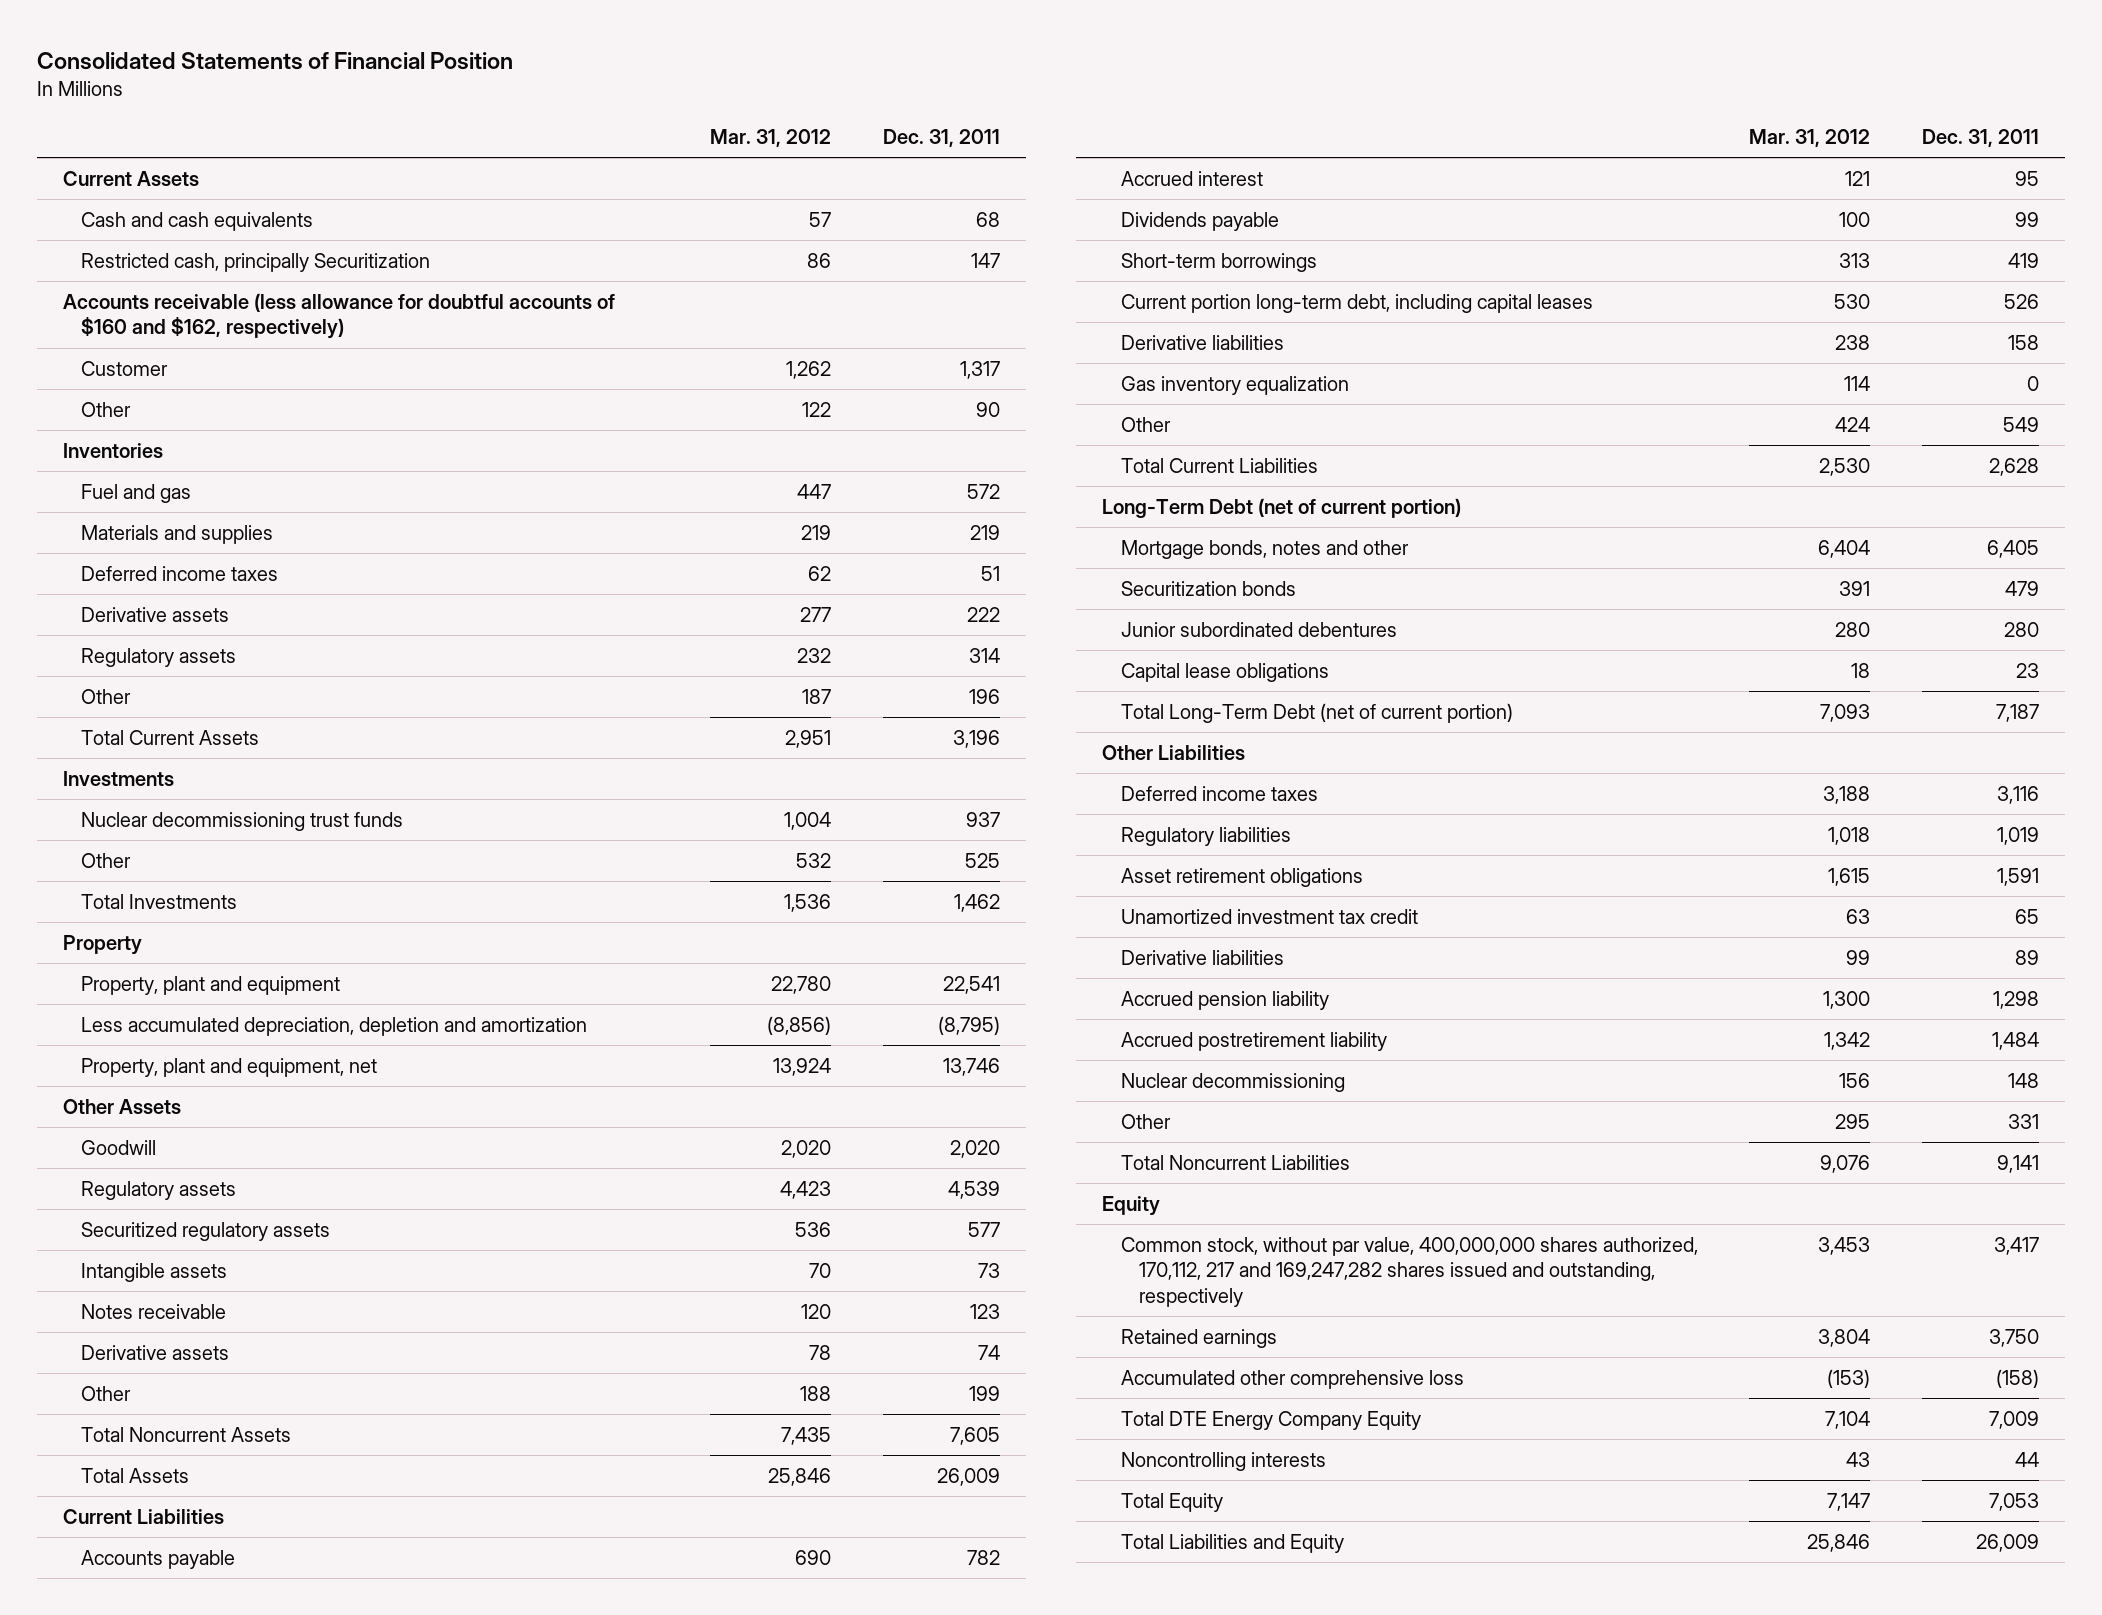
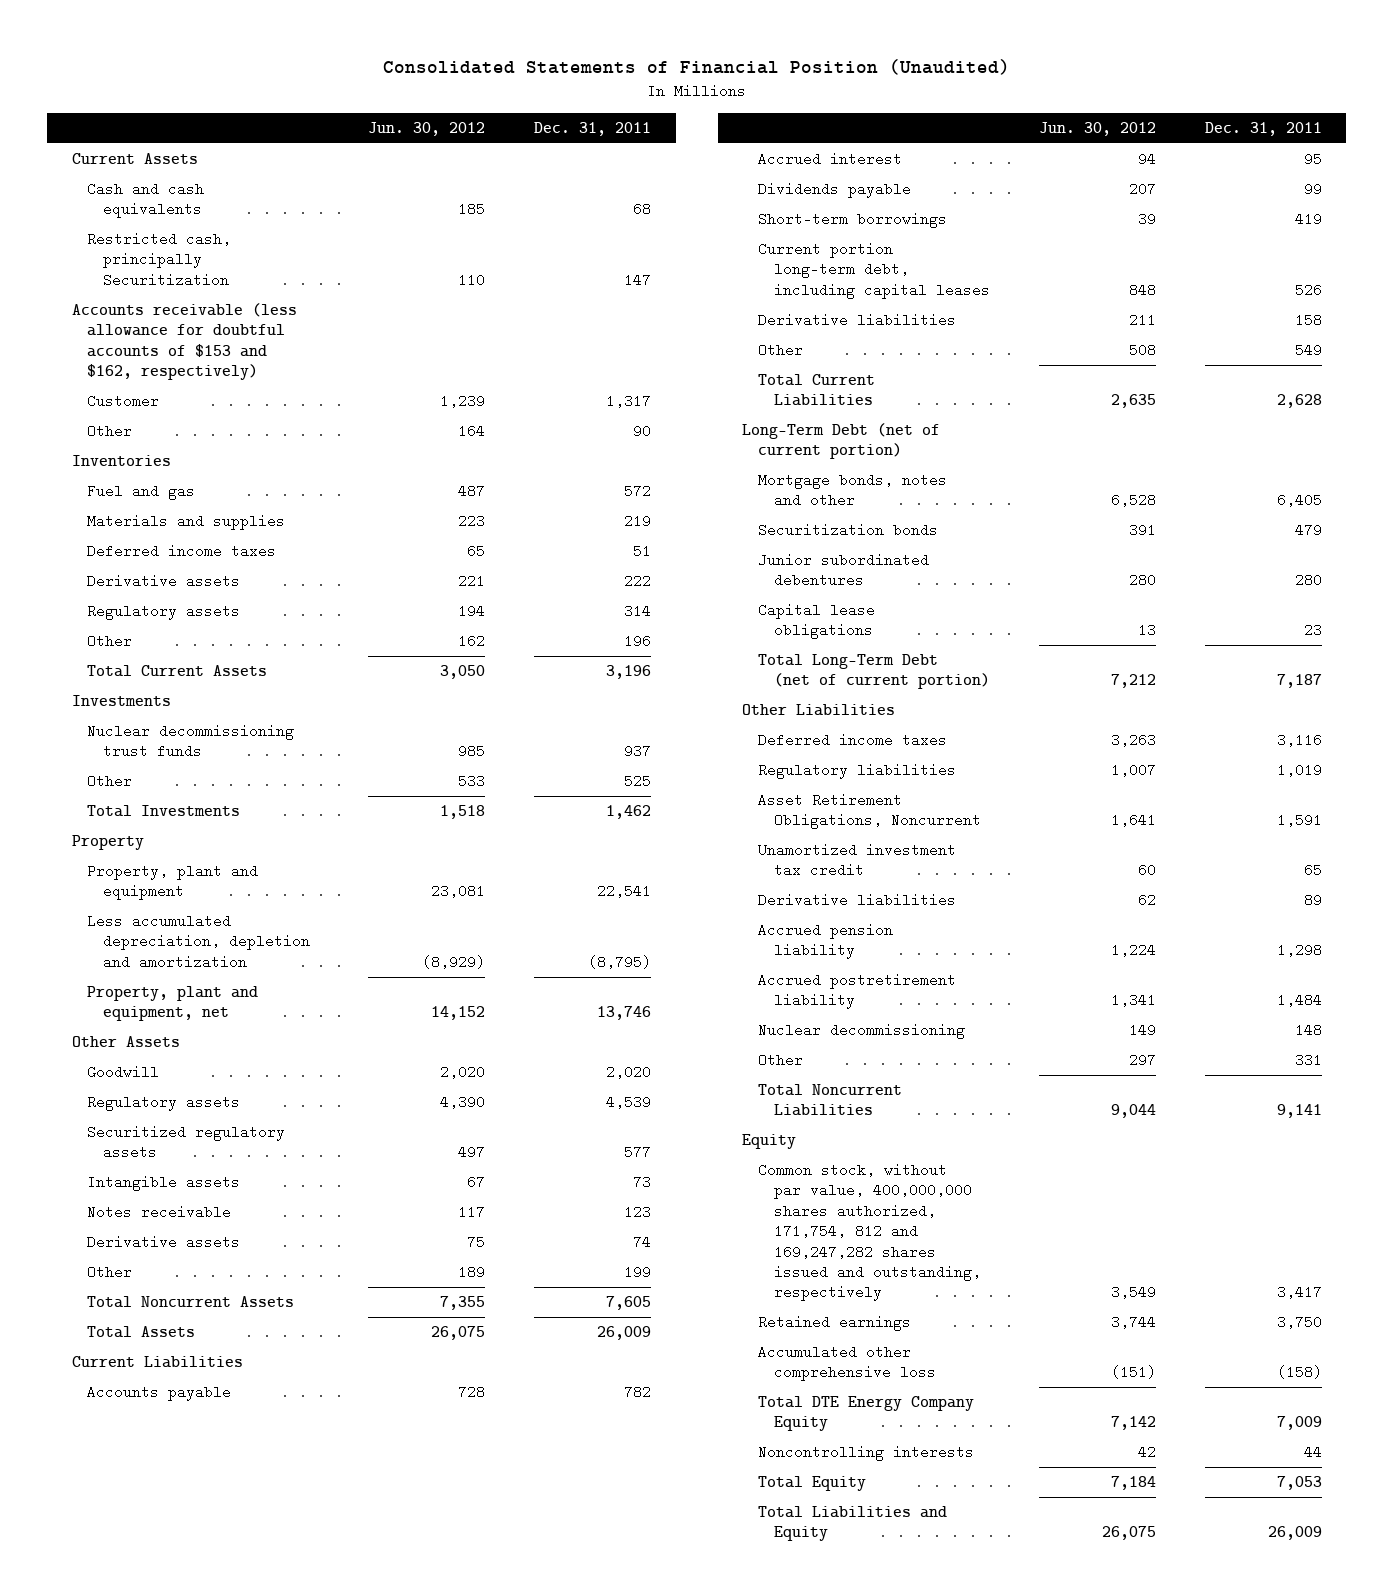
[37,51,514,70] Consolidated Statements of Financial Position -> [382,59,1010,76] Consolidated Statements of Financial Position (Unaudited)
[710,129,832,148] Mar. 31, 2012 -> none
none -> [368,121,486,136] Jun. 30, 2012
[63,293,616,340] Accounts receivable (less allowance for doubtful accounts of $160 and $162, respectively) -> [71,303,297,381] Accounts receivable (less allowance for doubtful accounts of $153 and $162, respectively)
[1120,376,1349,396] Gas inventory equalization -> none
[1120,868,1363,888] Asset retirement obligations -> [757,793,981,830] Asset Retirement Obligations, Noncurrent
[1120,1237,1698,1307] Common stock, without par value, 400,000,000 shares authorized, 170,112, 217 and 169,247,282 shares issued and outstanding, respectively -> [757,1163,981,1302] Common stock, without par value, 400,000,000 shares authorized, 171,754, 812 and 169,247,282 shares issued and outstanding, respectively

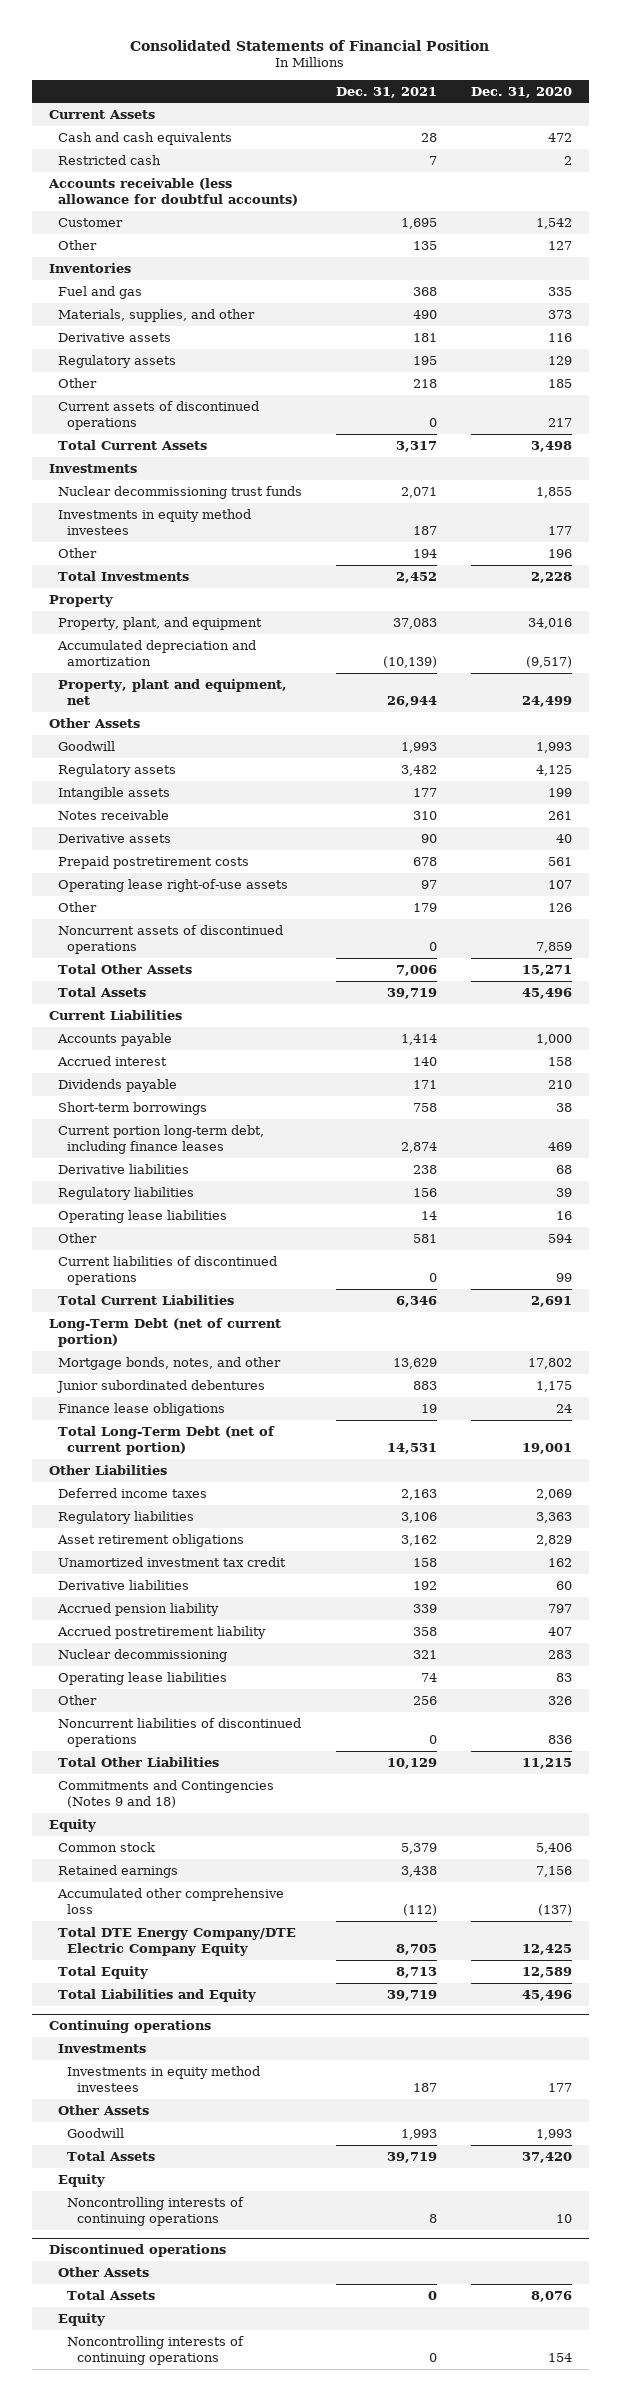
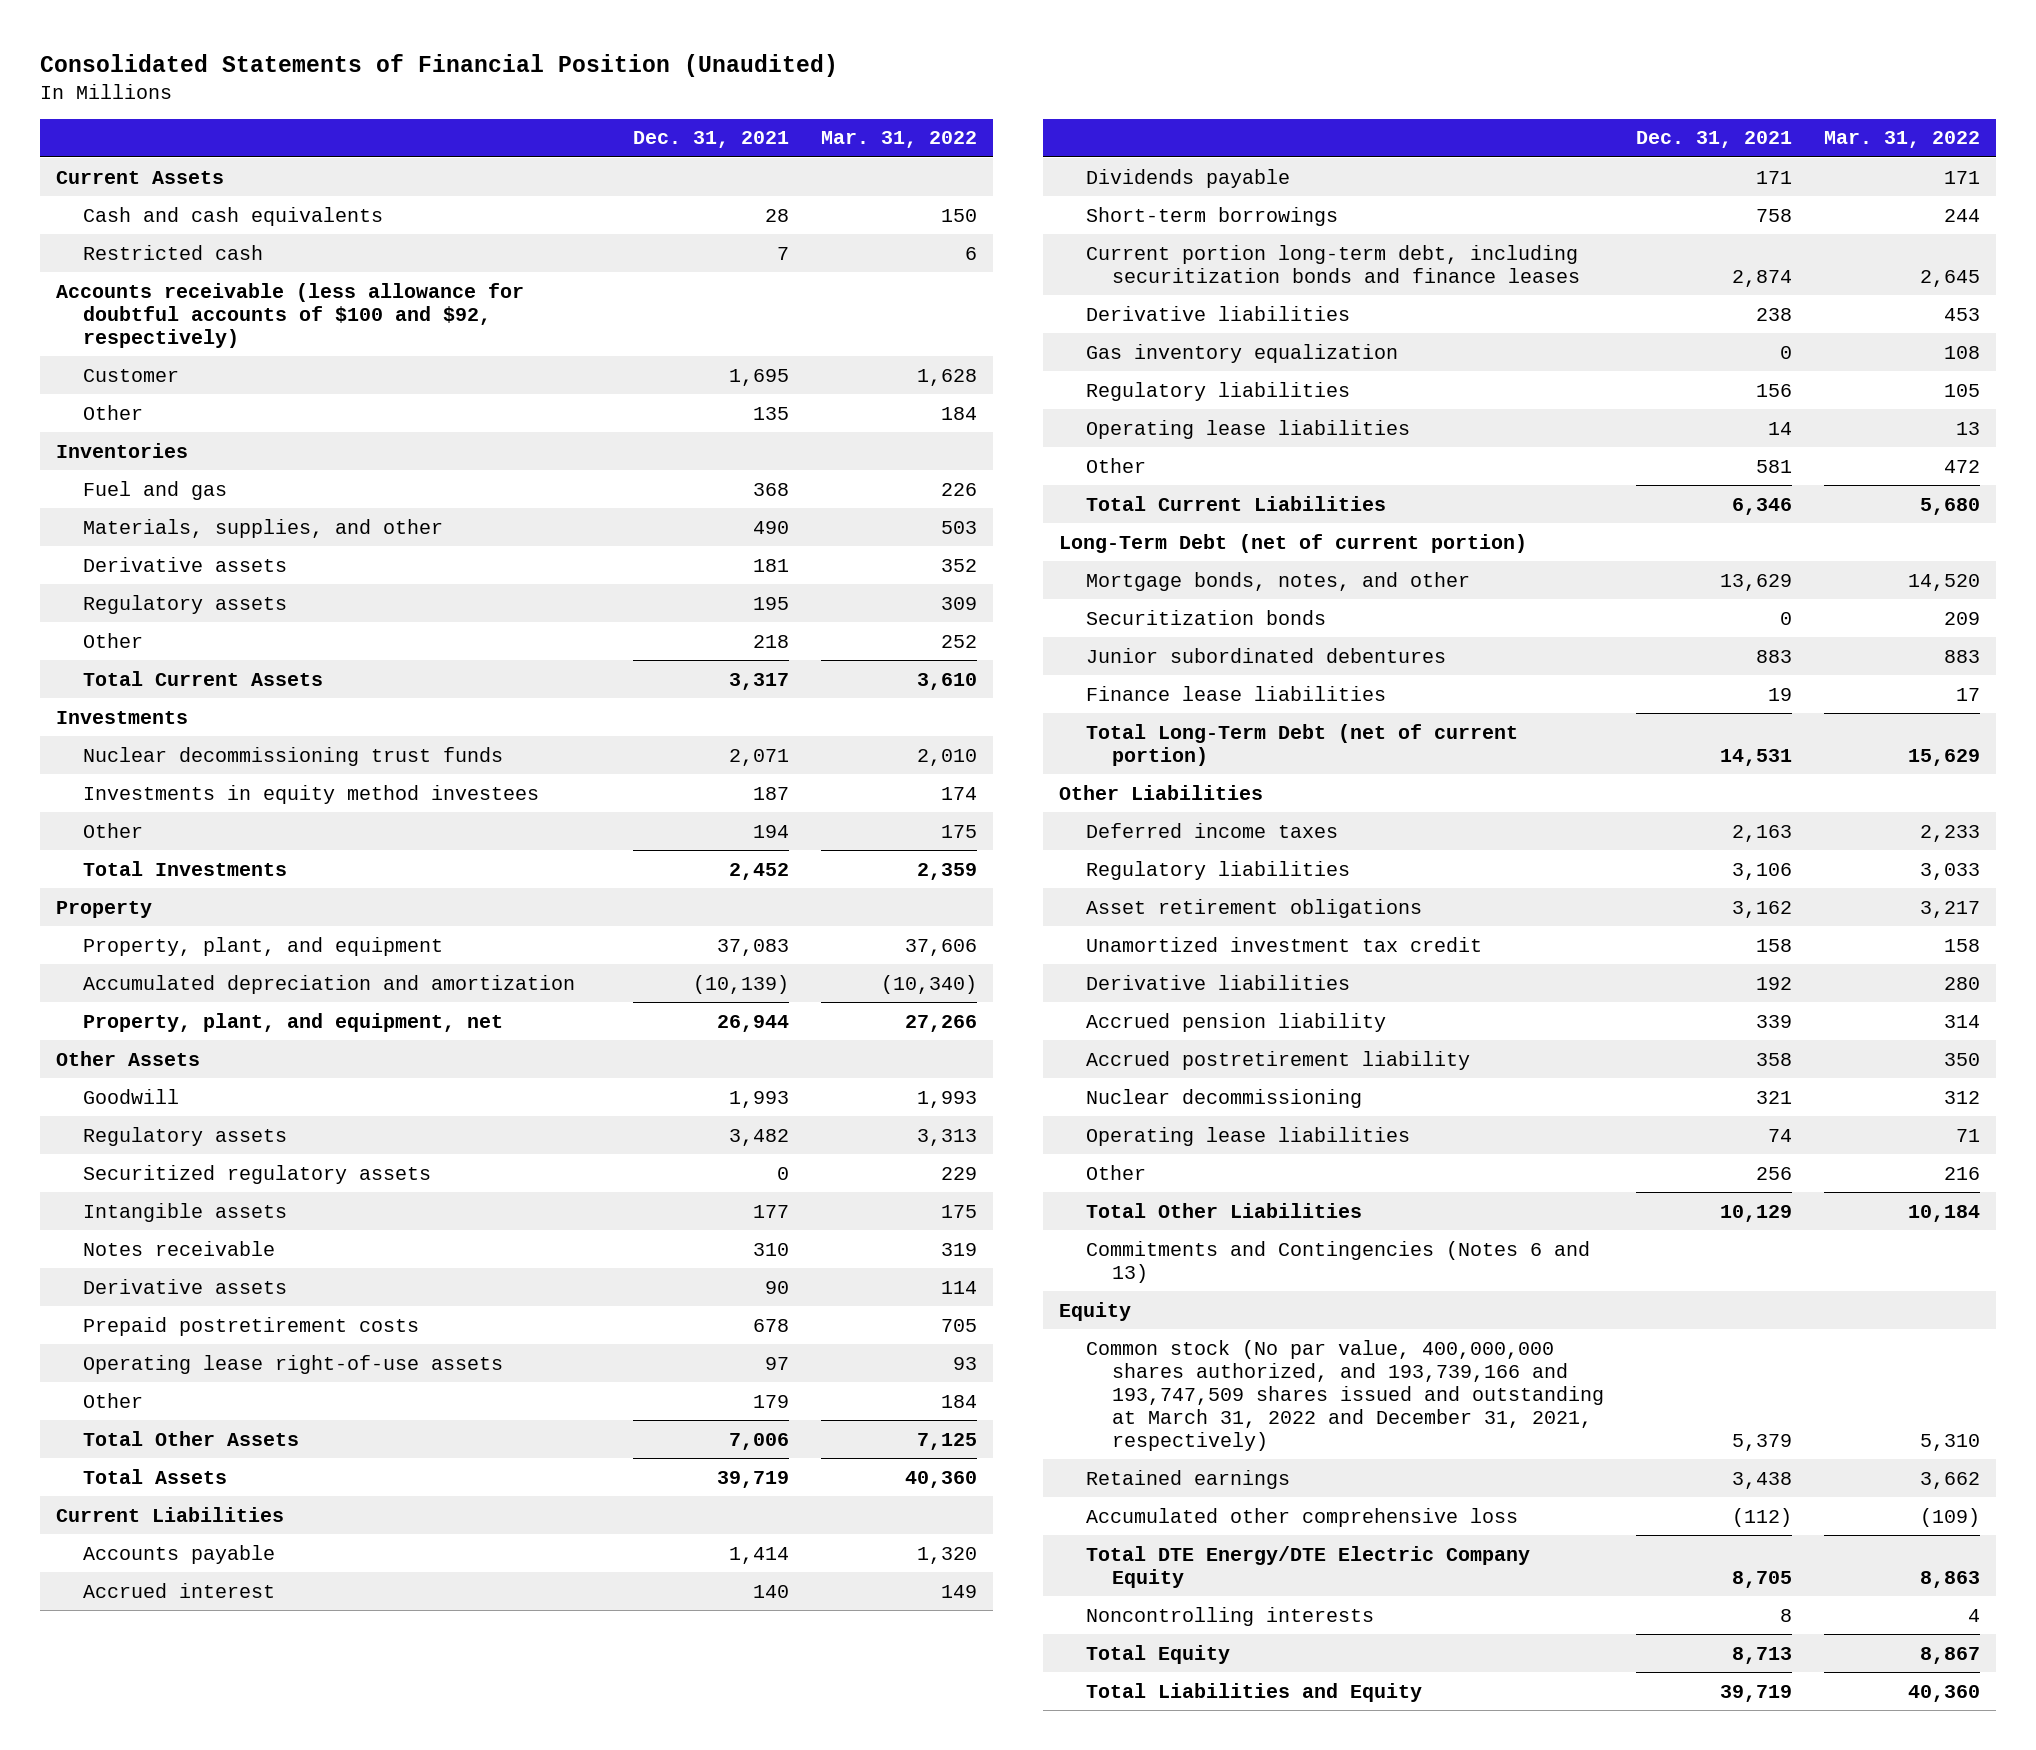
[130,39,490,51] Consolidated Statements of Financial Position -> [40,53,839,77] Consolidated Statements of Financial Position (Unaudited)
[471,86,573,98] Dec. 31, 2020 -> none
none -> [821,131,978,149] Mar. 31, 2022
[47,177,298,206] Accounts receivable (less allowance for doubtful accounts) -> [56,282,525,348] Accounts receivable (less allowance for doubtful accounts of $100 and $92, respectively)
[57,400,259,430] Current assets of discontinued operations -> none
[57,678,287,705] Property, plant and equipment, net -> [82,1012,503,1032] Property, plant, and equipment, net
none -> [82,1164,431,1184] Securitized regulatory assets
[57,924,283,954] Noncurrent assets of discontinued operations -> none
[57,1124,264,1154] Current portion long-term debt, including finance leases -> [1085,244,1581,283] Current portion long-term debt, including securitization bonds and finance leases
none -> [1085,343,1398,363] Gas inventory equalization
[57,1255,277,1285] Current liabilities of discontinued operations -> none
none -> [1085,609,1326,625] Securitization bonds
[57,1402,225,1416] Finance lease obligations -> [1085,685,1386,701] Finance lease liabilities
[57,1717,301,1747] Noncurrent liabilities of discontinued operations -> none
[57,1779,274,1808] Commitments and Contingencies (Notes 9 and 18) -> [1085,1240,1590,1283] Commitments and Contingencies (Notes 6 and 13)
[57,1841,155,1852] Common stock -> [1085,1339,1605,1452] Common stock (No par value, 400,000,000 shares authorized, and 193,739,166 and 193,747,509 shares issued and outstanding at March 31, 2022 and December 31, 2021, respectively)
[57,1926,296,1956] Total DTE Energy Company/DTE Electric Company Equity -> [1085,1545,1530,1588] Total DTE Energy/DTE Electric Company Equity
none -> [1085,1606,1374,1626] Noncontrolling interests
[48,2019,211,2033] Continuing operations -> none
[57,2043,146,2053] Investments -> none
[67,2065,261,2092] Investments in equity method investees -> none
[57,2104,149,2115] Other Assets -> none
[67,2127,125,2138] Goodwill -> none
[67,2150,156,2161] Total Assets -> none
[57,2173,105,2187] Equity -> none
[67,2196,245,2226] Noncontrolling interests of continuing operations -> none
[48,2243,226,2257] Discontinued operations -> none
[57,2266,149,2277] Other Assets -> none
[67,2289,156,2300] Total Assets -> none
[57,2312,105,2326] Equity -> none
[67,2335,245,2365] Noncontrolling interests of continuing operations -> none

